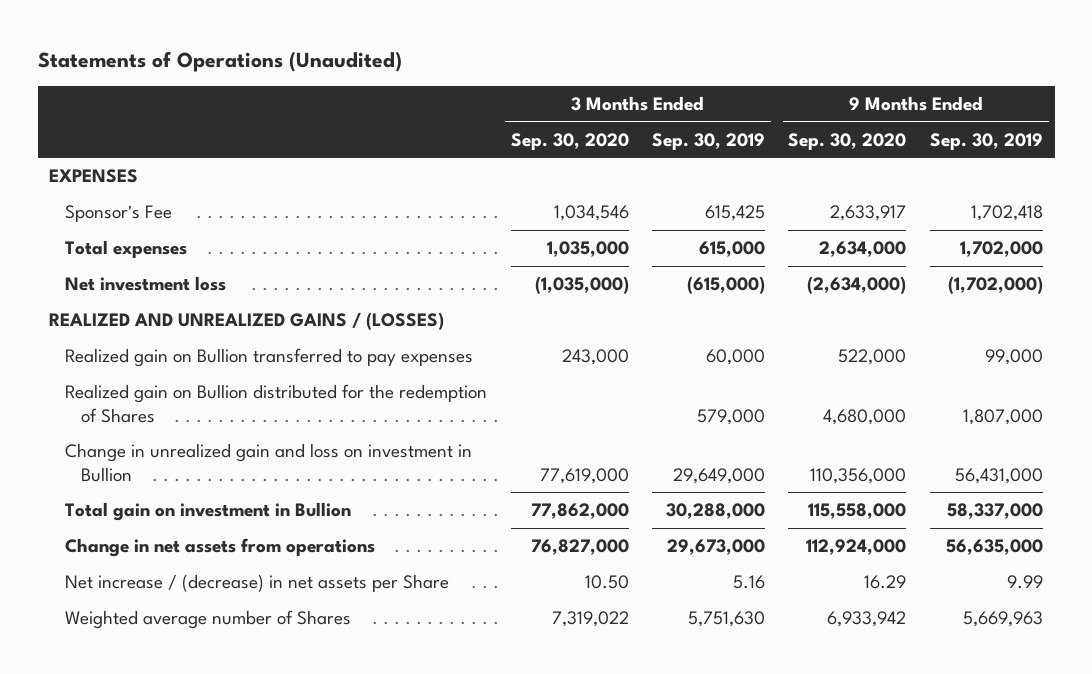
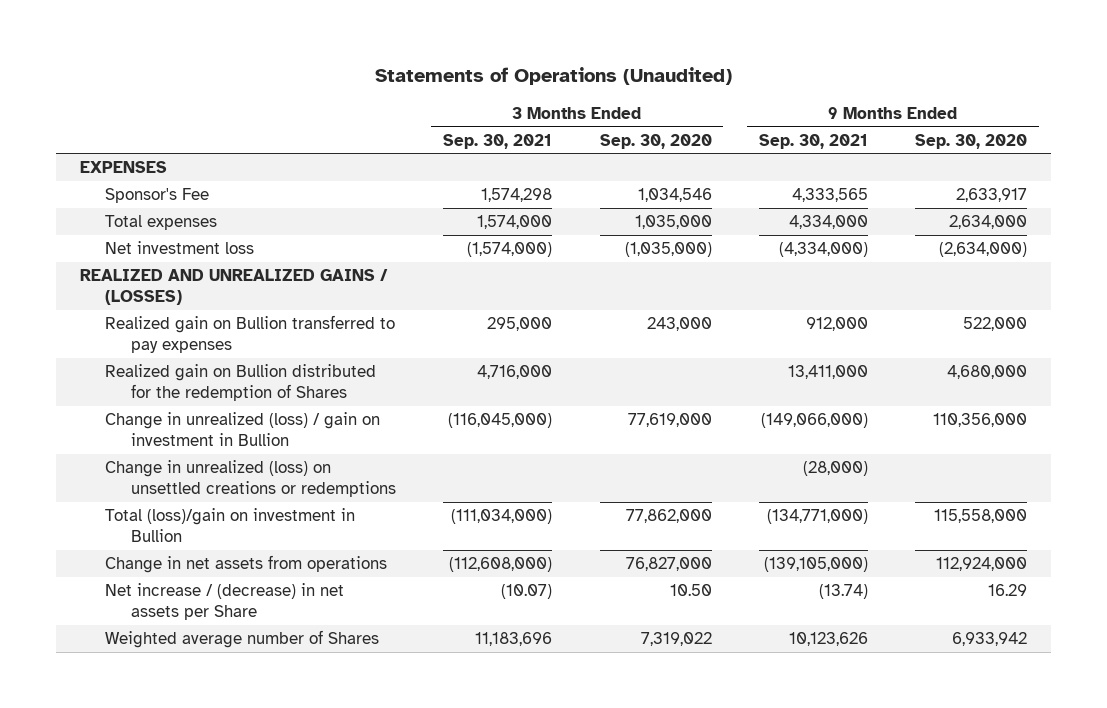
[652,132,766,150] Sep. 30, 2019 -> none
[929,132,1043,150] Sep. 30, 2019 -> none
none -> [443,133,553,149] Sep. 30, 2021
none -> [758,133,868,149] Sep. 30, 2021
[65,443,473,482] Change in unrealized gain and loss on investment in Bullion -> [105,412,381,447] Change in unrealized (loss) / gain on investment in Bullion
none -> [105,460,396,498] Change in unrealized (loss) on unsettled creations or redemptions
[65,502,352,522] Total gain on investment in Bullion -> [105,508,356,543] Total (loss)/gain on investment in Bullion

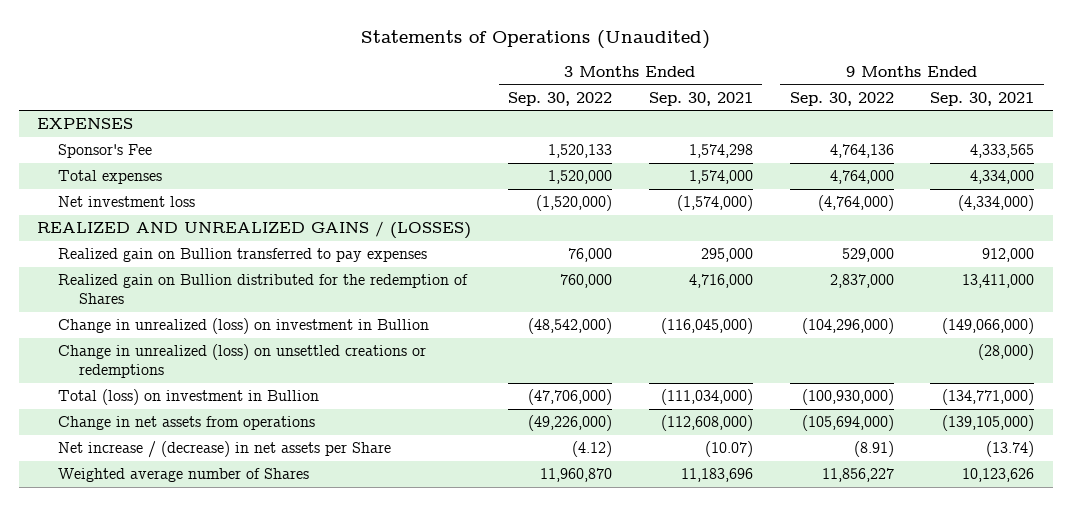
[599,133,712,149] Sep. 30, 2020 -> none
[915,133,1028,149] Sep. 30, 2020 -> none
none -> [508,91,613,106] Sep. 30, 2022
none -> [789,91,894,106] Sep. 30, 2022
[105,412,381,447] Change in unrealized (loss) / gain on investment in Bullion -> [58,318,430,335] Change in unrealized (loss) on investment in Bullion
[105,508,356,543] Total (loss)/gain on investment in Bullion -> [58,389,320,406] Total (loss) on investment in Bullion

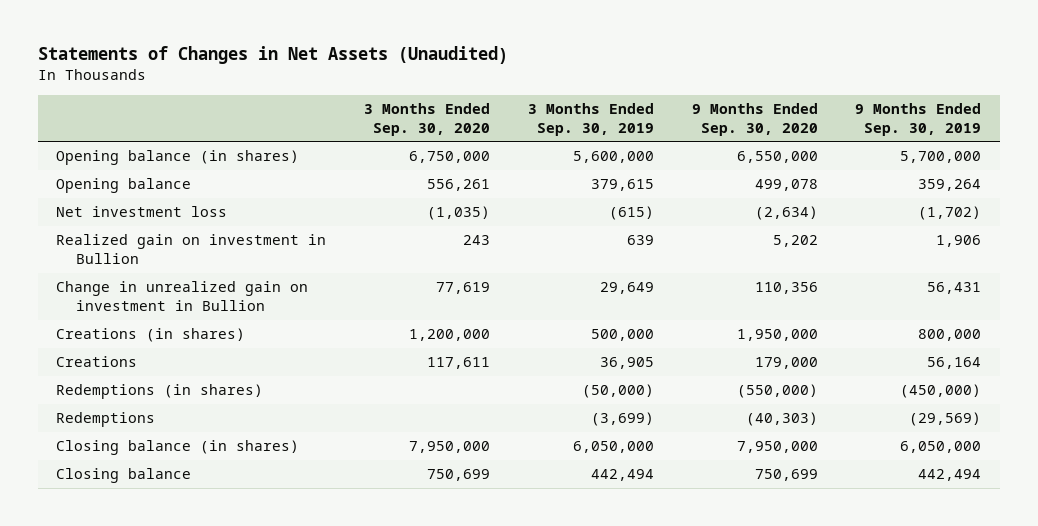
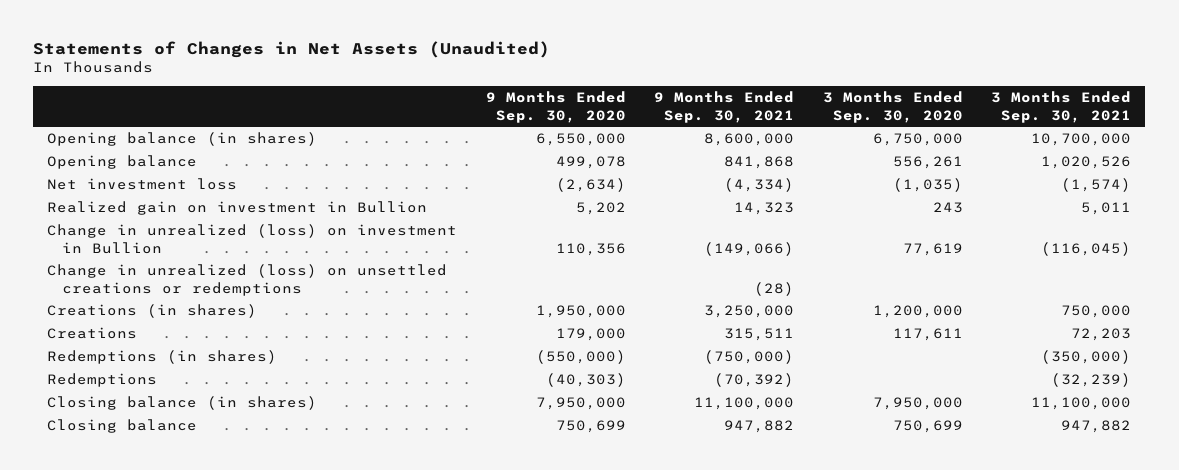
[527,102,654,136] 3 Months Ended Sep. 30, 2019 -> none
[855,102,982,136] 9 Months Ended Sep. 30, 2019 -> none
none -> [654,91,795,123] 9 Months Ended Sep. 30, 2021
none -> [991,91,1132,123] 3 Months Ended Sep. 30, 2021
[56,281,309,311] Change in unrealized gain on investment in Bullion -> [47,224,458,254] Change in unrealized (loss) on investment in Bullion
none -> [47,264,448,296] Change in unrealized (loss) on unsettled creations or redemptions

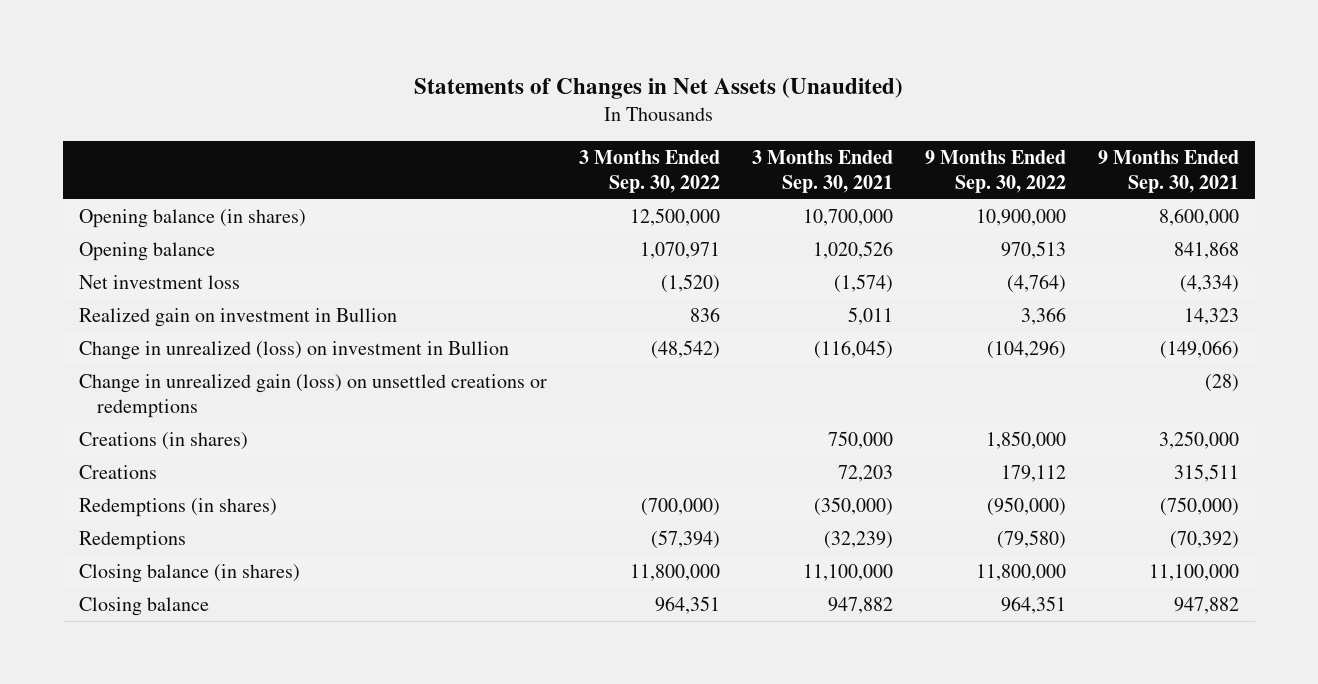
[485,91,626,123] 9 Months Ended Sep. 30, 2020 -> none
[822,91,963,123] 3 Months Ended Sep. 30, 2020 -> none
none -> [578,150,720,193] 3 Months Ended Sep. 30, 2022
none -> [924,150,1066,193] 9 Months Ended Sep. 30, 2022
[47,264,448,296] Change in unrealized (loss) on unsettled creations or redemptions -> [78,374,547,418] Change in unrealized gain (loss) on unsettled creations or redemptions

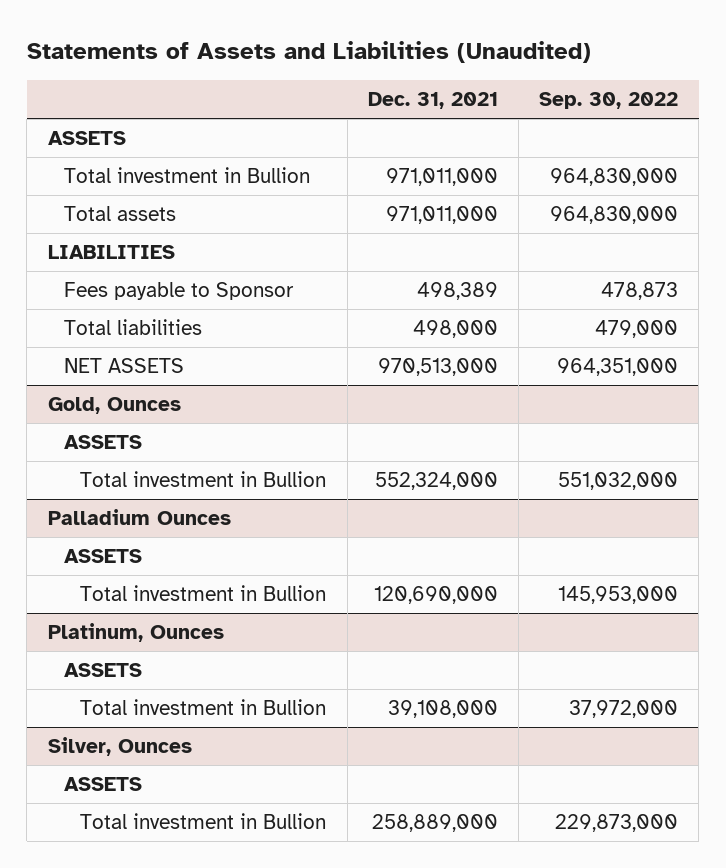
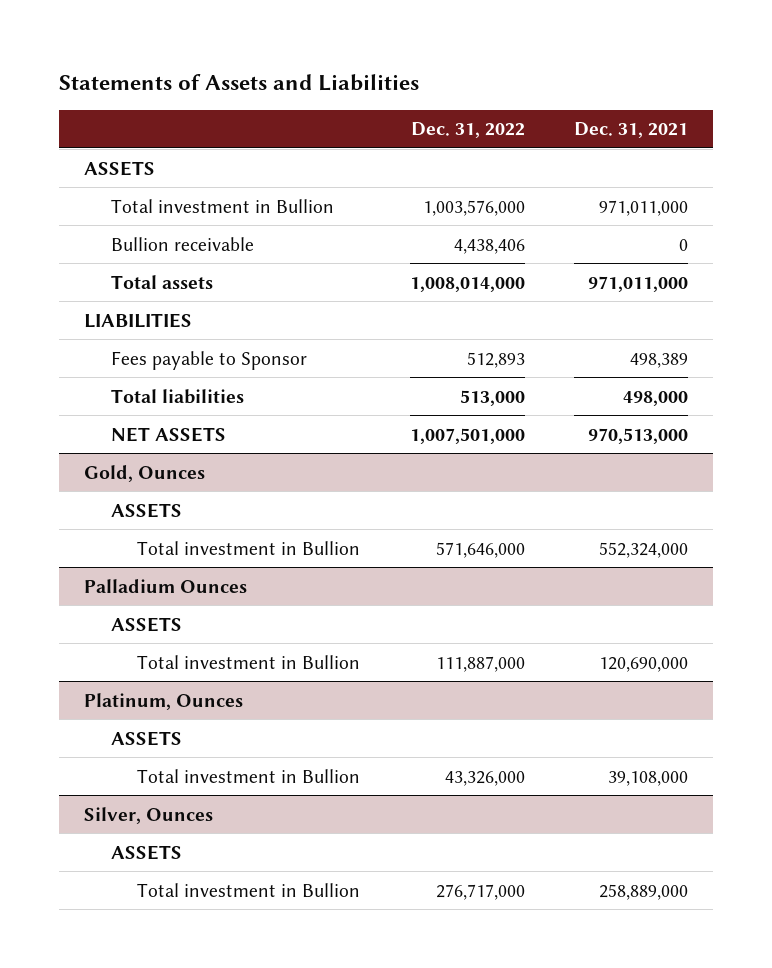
[26,41,591,64] Statements of Assets and Liabilities (Unaudited) -> [59,74,420,92] Statements of Assets and Liabilities
[539,92,679,110] Sep. 30, 2022 -> none
none -> [410,122,525,139] Dec. 31, 2022
none -> [110,236,254,251] Bullion receivable

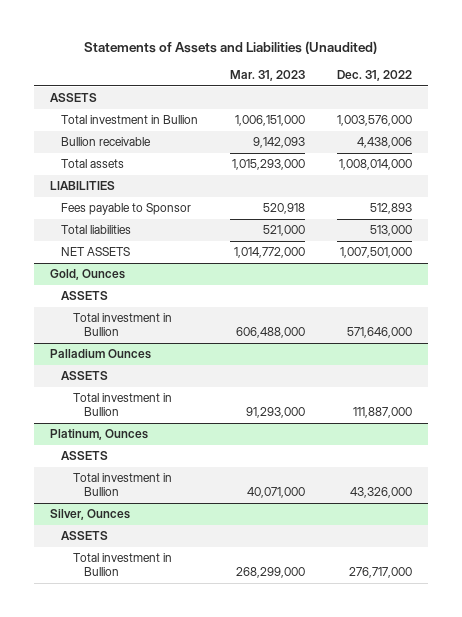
[59,74,420,92] Statements of Assets and Liabilities -> [83,40,377,54] Statements of Assets and Liabilities (Unaudited)
[574,122,689,139] Dec. 31, 2021 -> none
none -> [230,70,306,82] Mar. 31, 2023
[453,238,525,254] 4,438,406 -> [357,137,413,149] 4,438,006

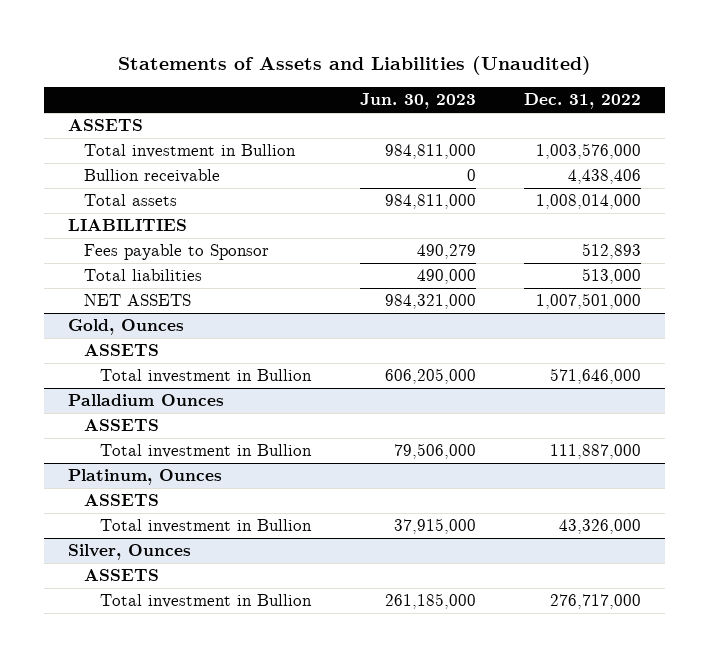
[230,70,306,82] Mar. 31, 2023 -> none
none -> [359,93,476,110] Jun. 30, 2023
[357,137,413,149] 4,438,006 -> [568,169,642,185] 4,438,406

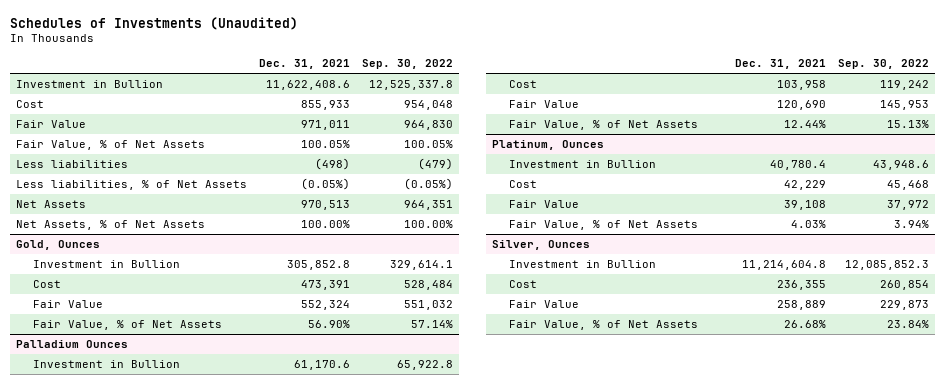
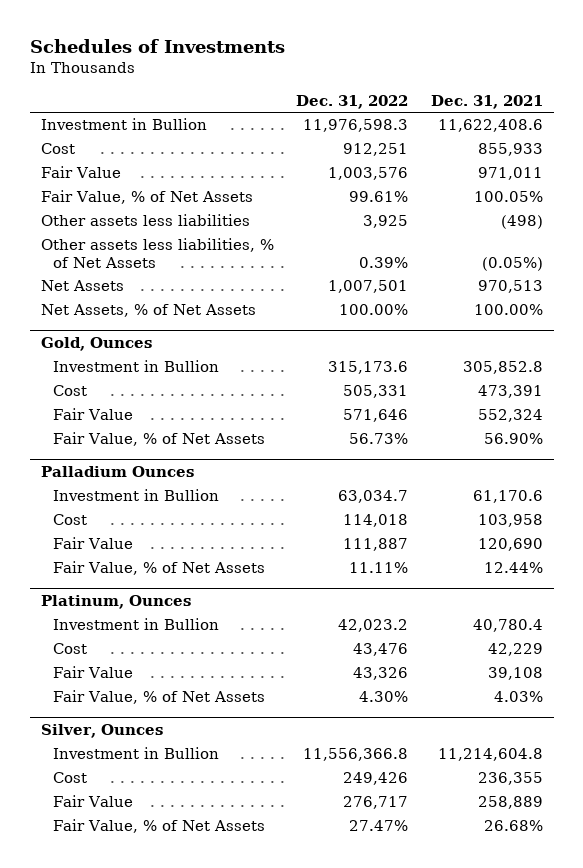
[10,16,299,30] Schedules of Investments (Unaudited) -> [29,39,285,54] Schedules of Investments
[362,59,454,70] Sep. 30, 2022 -> none
none -> [296,94,409,109] Dec. 31, 2022
[16,160,129,169] Less liabilities -> [40,214,250,227] Other assets less liabilities
[16,180,248,191] Less liabilities, % of Net Assets -> [40,238,274,269] Other assets less liabilities, % of Net Assets

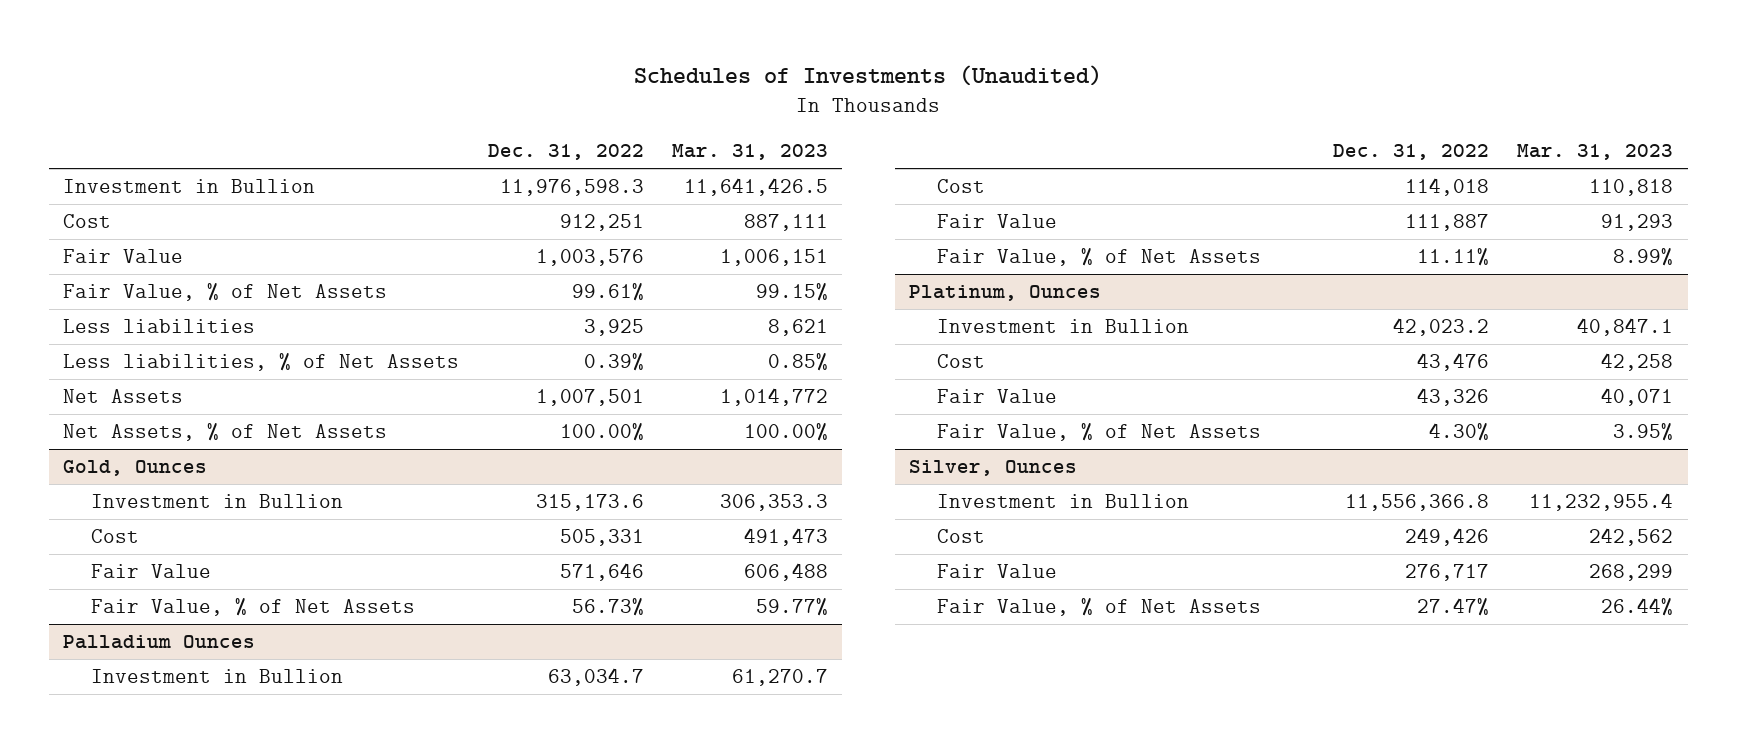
[29,39,285,54] Schedules of Investments -> [634,64,1103,86] Schedules of Investments (Unaudited)
[430,94,543,109] Dec. 31, 2021 -> none
none -> [671,144,828,161] Mar. 31, 2023
[40,214,250,227] Other assets less liabilities -> [63,319,256,334] Less liabilities
[40,238,274,269] Other assets less liabilities, % of Net Assets -> [63,353,460,372] Less liabilities, % of Net Assets

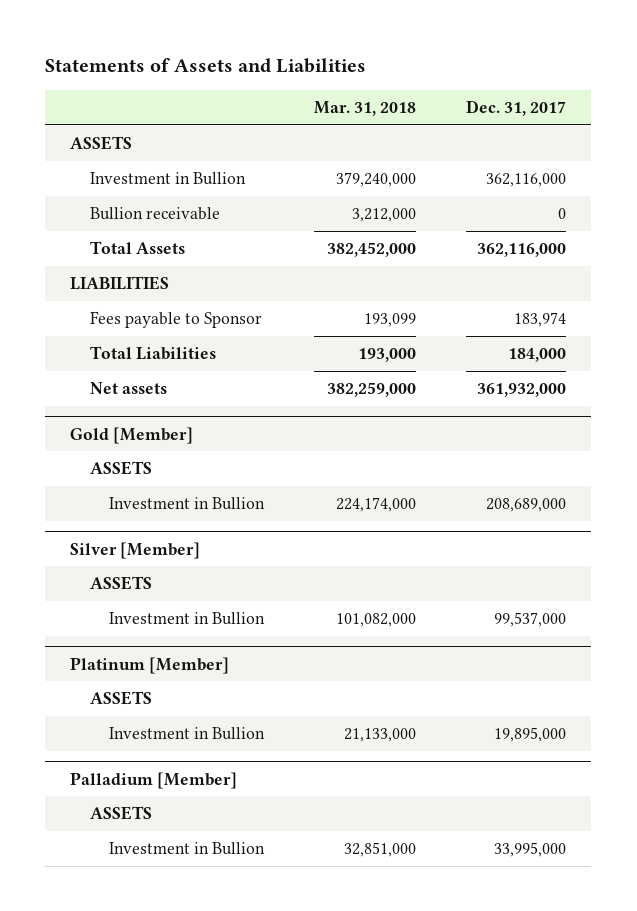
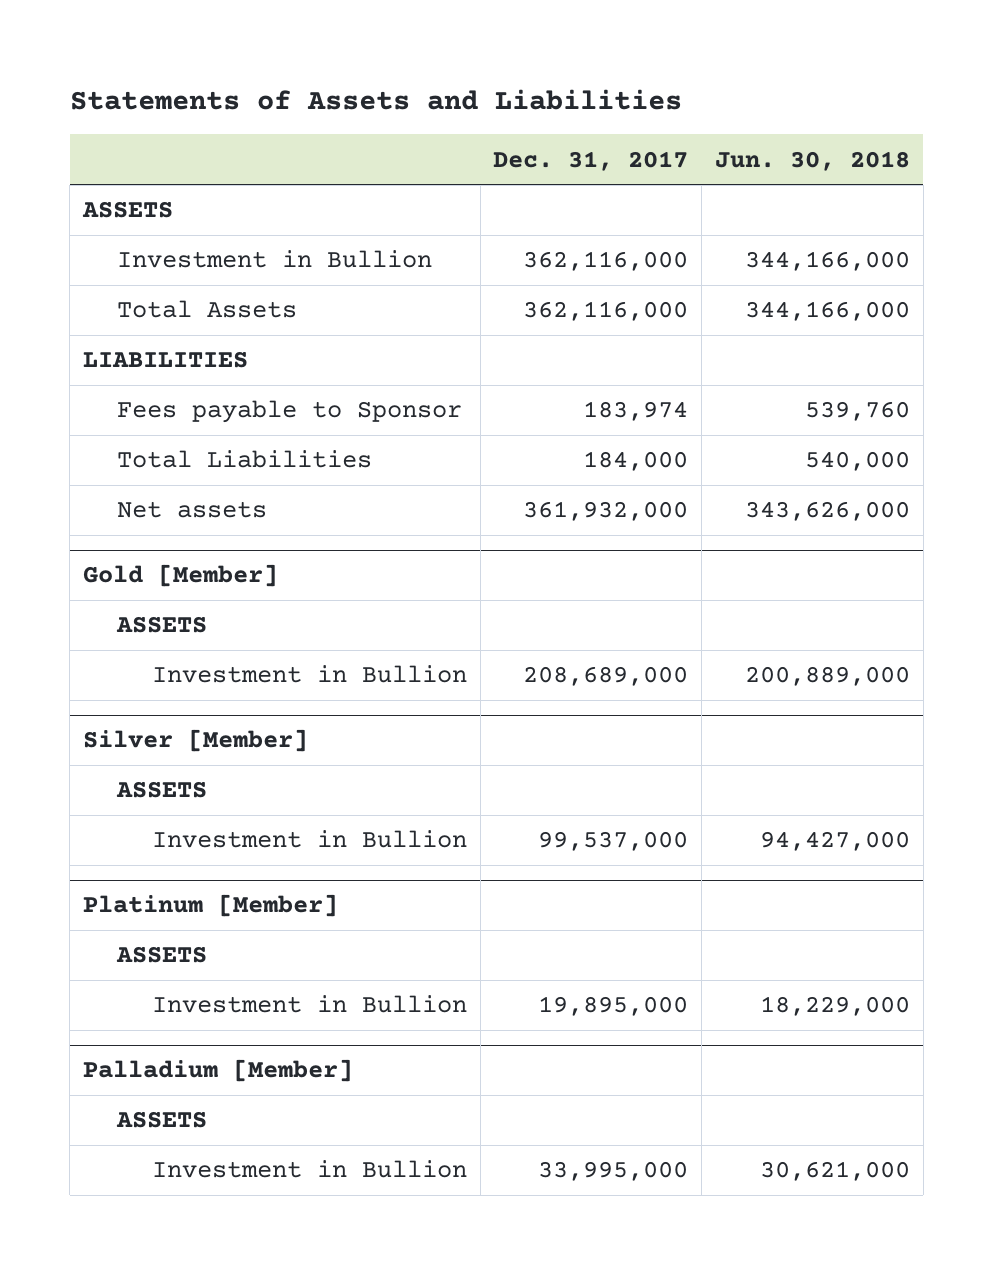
[314,100,417,116] Mar. 31, 2018 -> none
none -> [714,150,910,171] Jun. 30, 2018
[89,207,220,221] Bullion receivable -> none

